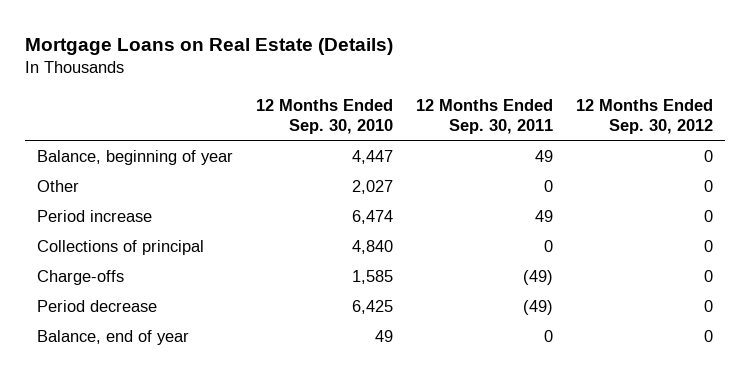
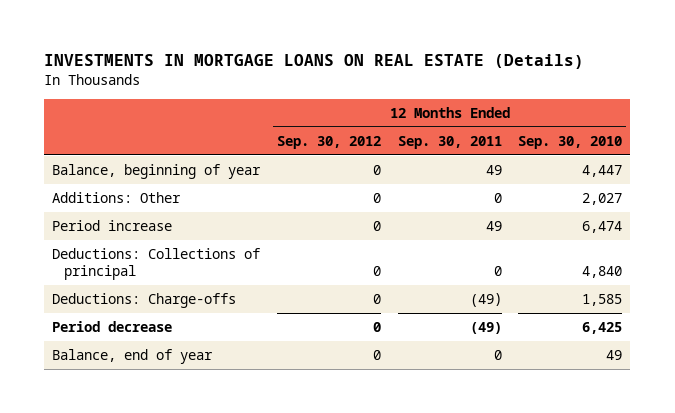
[25,37,394,55] Mortgage Loans on Real Estate (Details) -> [44,53,585,69] INVESTMENTS IN MORTGAGE LOANS ON REAL ESTATE (Details)
[36,179,79,192] Other -> [52,191,182,203] Additions: Other
[36,239,204,255] Collections of principal -> [52,247,261,281] Deductions: Collections of principal
[36,269,124,285] Charge-offs -> [52,292,237,308] Deductions: Charge-offs

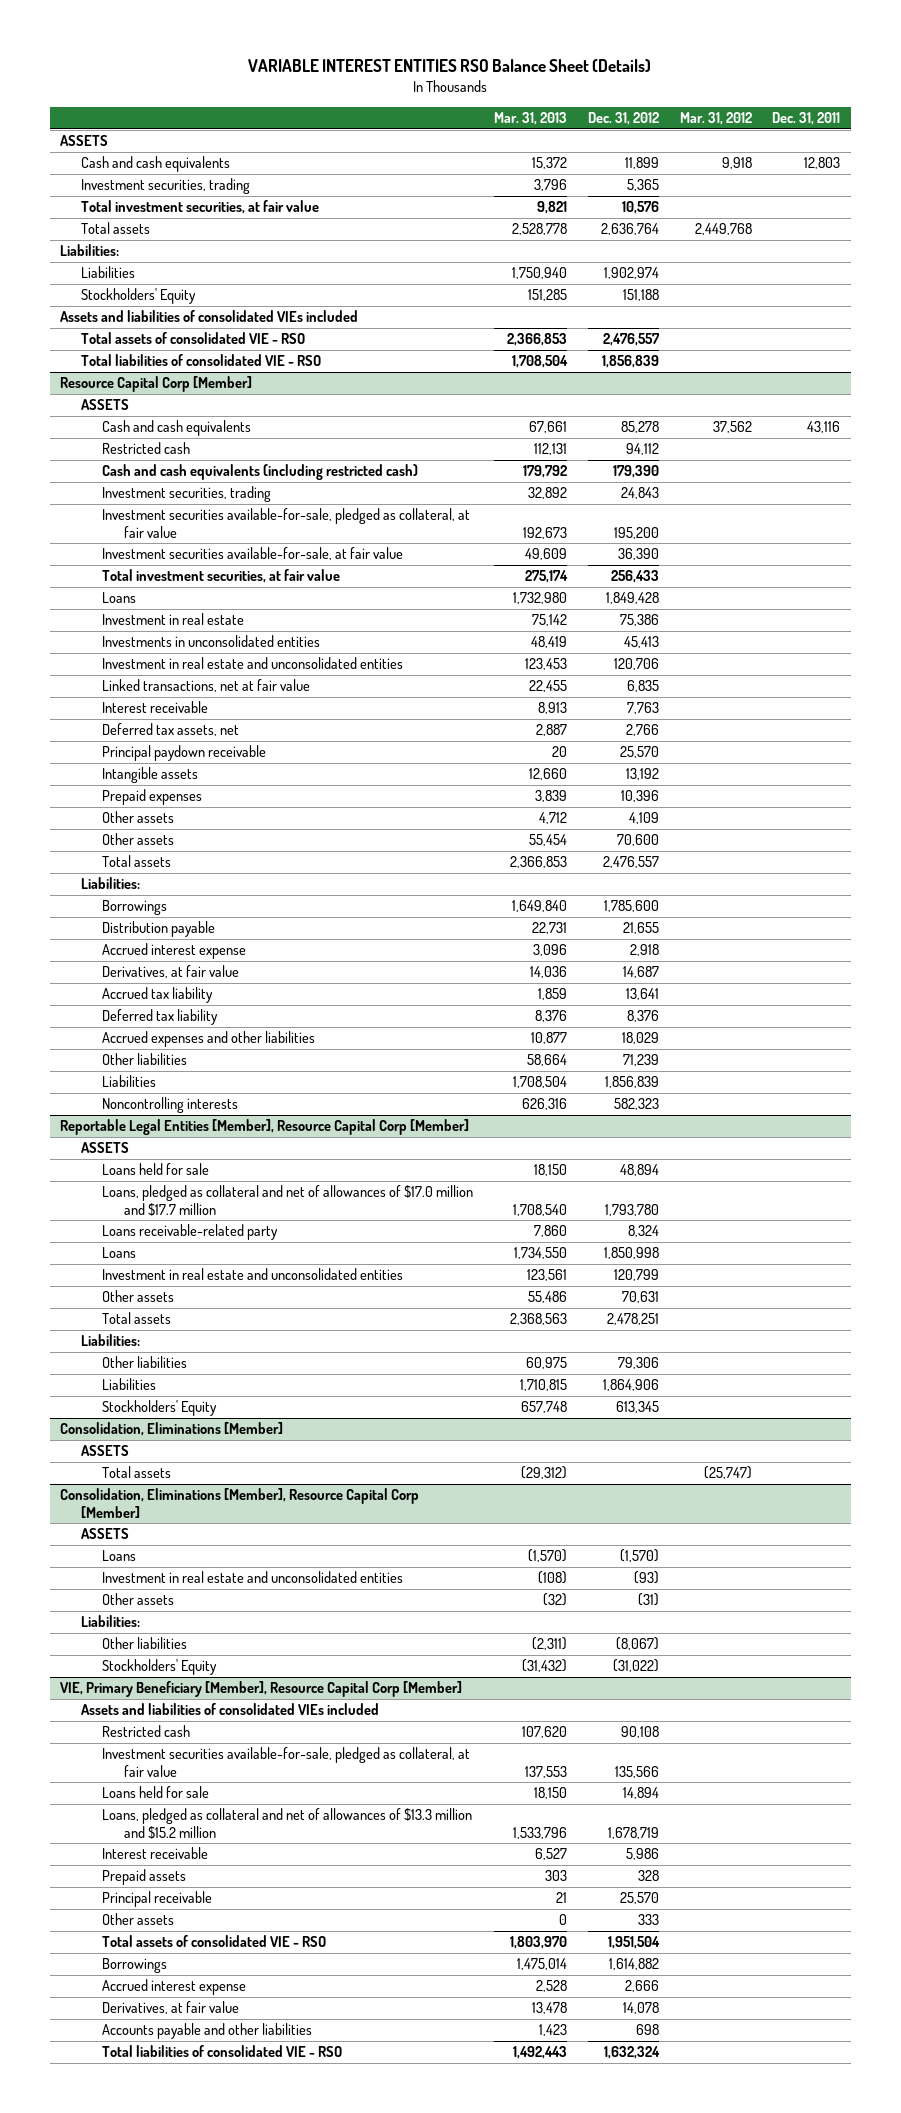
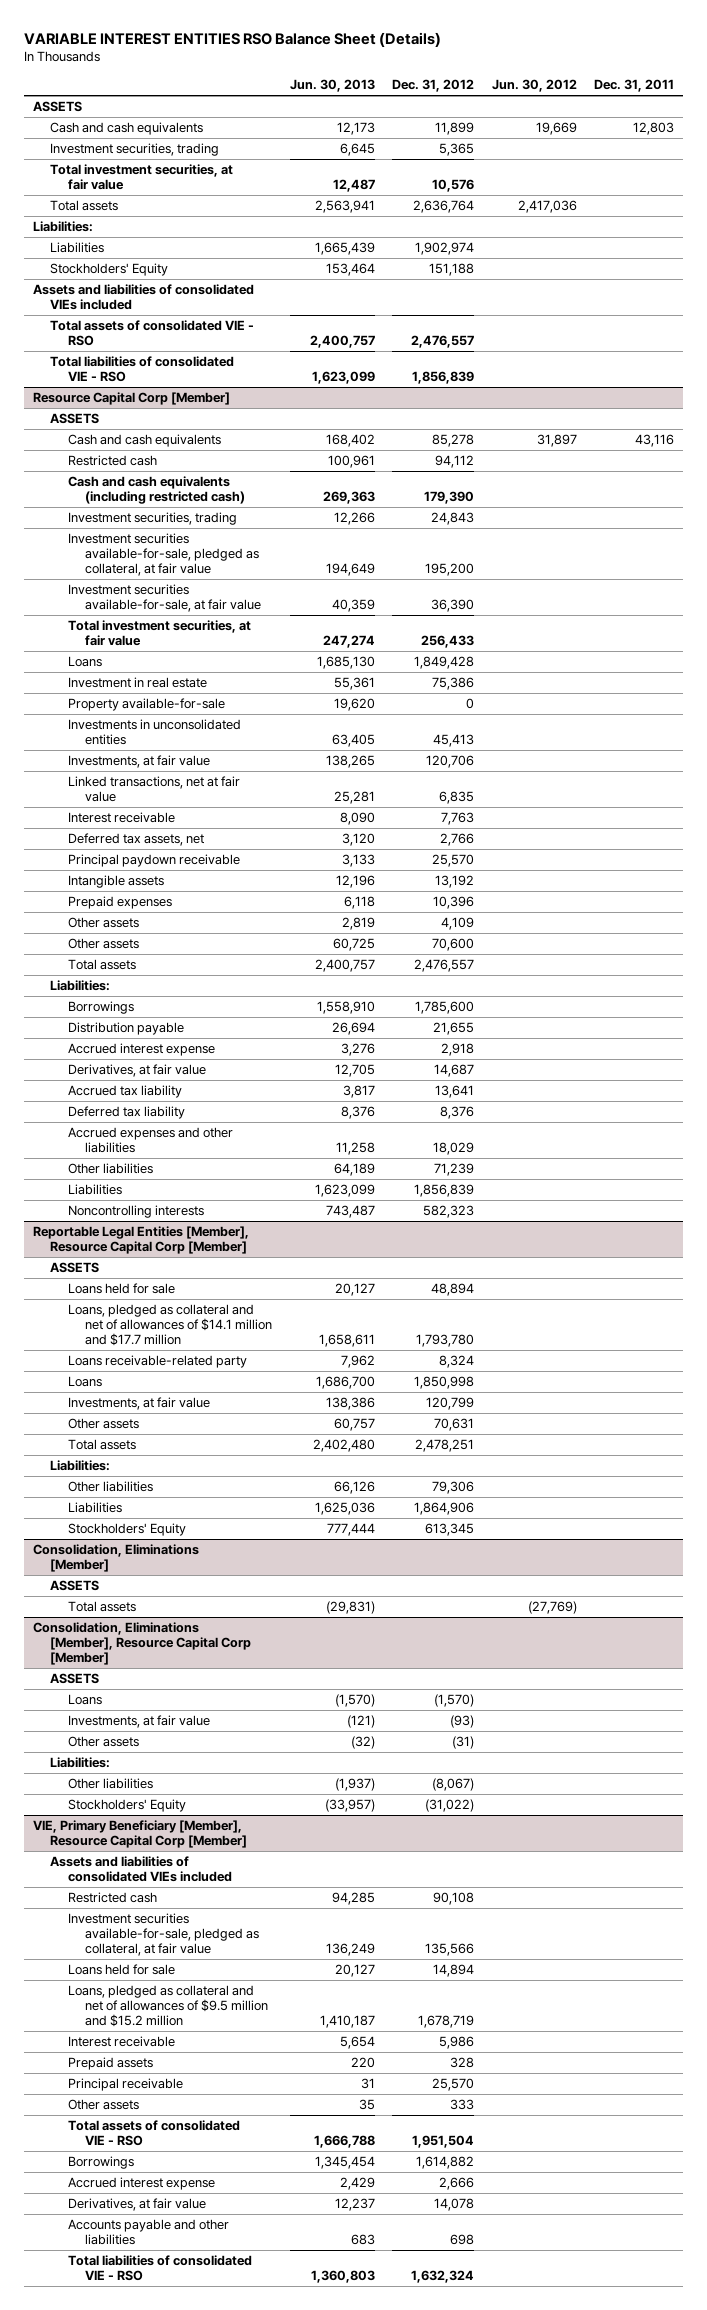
[494,112,568,126] Mar. 31, 2013 -> none
[679,112,752,126] Mar. 31, 2012 -> none
none -> [289,79,375,93] Jun. 30, 2013
none -> [491,79,577,93] Jun. 30, 2012
none -> [67,697,225,711] Property available-for-sale
[102,657,404,670] Investment in real estate and unconsolidated entities -> [67,754,210,768] Investments, at fair value
[102,1185,474,1216] Loans, pledged as collateral and net of allowances of $17.0 million and $17.7 million -> [67,1303,273,1346] Loans, pledged as collateral and net of allowances of $14.1 million and $17.7 million
[102,1268,404,1281] Investment in real estate and unconsolidated entities -> [67,1396,210,1410] Investments, at fair value
[102,1571,404,1584] Investment in real estate and unconsolidated entities -> [67,1714,210,1728] Investments, at fair value
[102,1808,473,1839] Loans, pledged as collateral and net of allowances of $13.3 million and $15.2 million -> [67,1984,269,2027] Loans, pledged as collateral and net of allowances of $9.5 million and $15.2 million

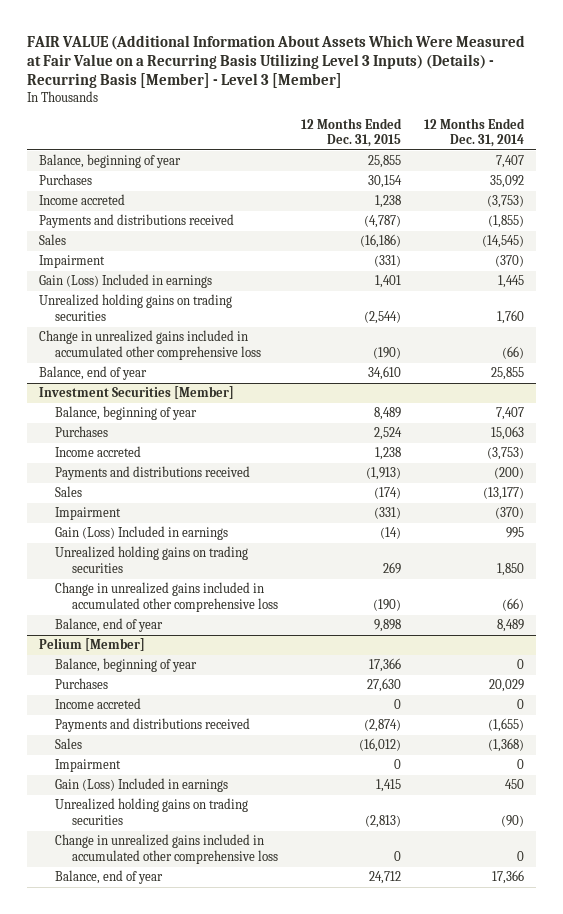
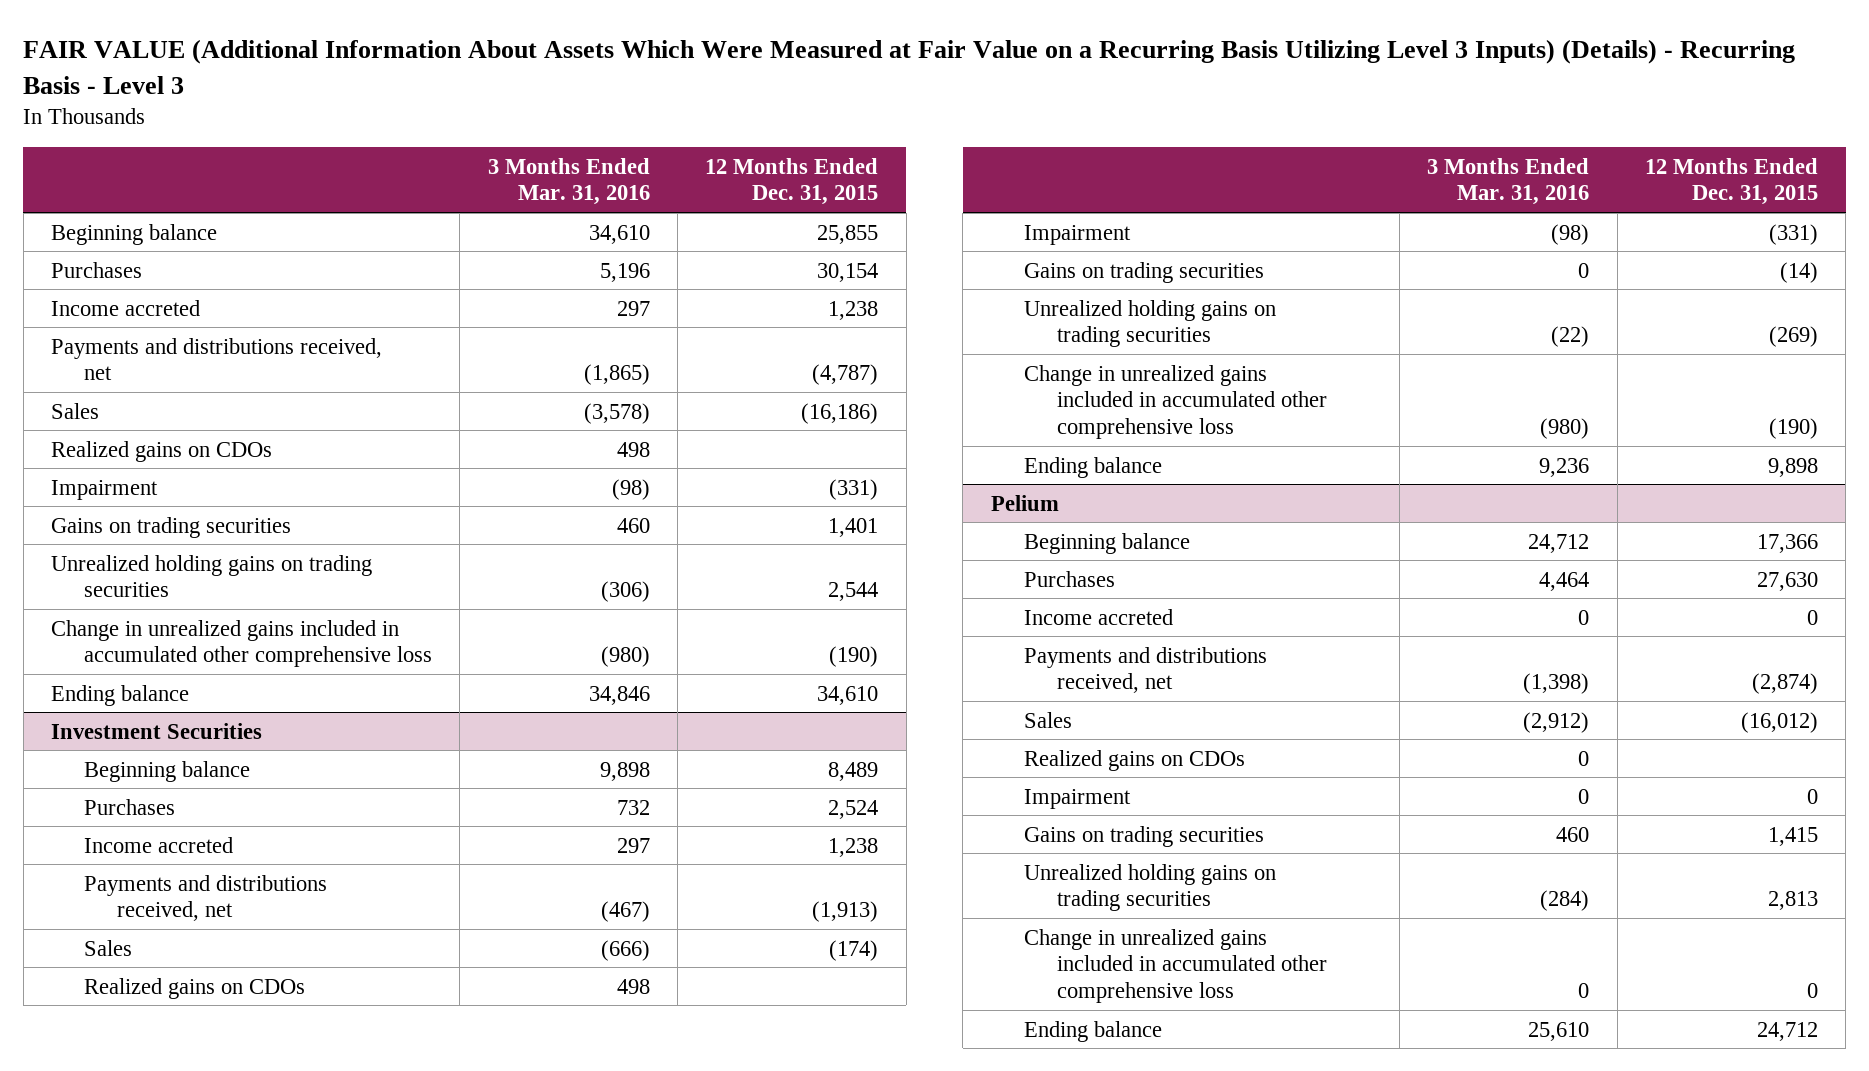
[27,34,526,89] FAIR VALUE (Additional Information About Assets Which Were Measured at Fair Value on a Recurring Basis Utilizing Level 3 Inputs) (Details) - Recurring Basis [Member] - Level 3 [Member] -> [23,39,1796,94] FAIR VALUE (Additional Information About Assets Which Were Measured at Fair Value on a Recurring Basis Utilizing Level 3 Inputs) (Details) - Recurring Basis - Level 3
[424,117,526,147] 12 Months Ended Dec. 31, 2014 -> none
none -> [487,157,650,206] 3 Months Ended Mar. 31, 2016
[38,154,181,169] Balance, beginning of year -> [51,223,218,245] Beginning balance
[38,214,234,229] Payments and distributions received -> [51,337,383,381] Payments and distributions received, net
none -> [51,440,273,462] Realized gains on CDOs
[38,274,212,289] Gain (Loss) Included in earnings -> [51,516,292,538] Gains on trading securities
[364,310,402,324] (2,544) -> [828,582,879,602] 2,544
[38,366,147,381] Balance, end of year -> [51,684,190,706] Ending balance
[38,386,234,400] Investment Securities [Member] -> [51,722,263,739] Investment Securities
[55,406,198,421] Balance, beginning of year -> [83,760,250,782] Beginning balance
[55,466,251,481] Payments and distributions received -> [83,874,327,922] Payments and distributions received, net
none -> [83,977,305,999] Realized gains on CDOs
[55,526,229,541] Gain (Loss) Included in earnings -> none
none -> [1023,261,1264,283] Gains on trading securities
[383,561,402,574] 269 -> [1769,326,1819,348] (269)
[55,618,164,633] Balance, end of year -> [1023,456,1162,478] Ending balance
[38,638,145,652] Pelium [Member] -> [990,494,1059,511] Pelium
[55,658,198,673] Balance, beginning of year -> [1023,532,1190,554] Beginning balance
[55,718,251,733] Payments and distributions received -> [1023,646,1267,694] Payments and distributions received, net
none -> [1023,749,1245,771] Realized gains on CDOs
[55,778,229,793] Gain (Loss) Included in earnings -> [1023,825,1264,847] Gains on trading securities
[365,814,402,828] (2,813) -> [1768,891,1819,911] 2,813
[55,870,164,885] Balance, end of year -> [1023,1020,1162,1042] Ending balance

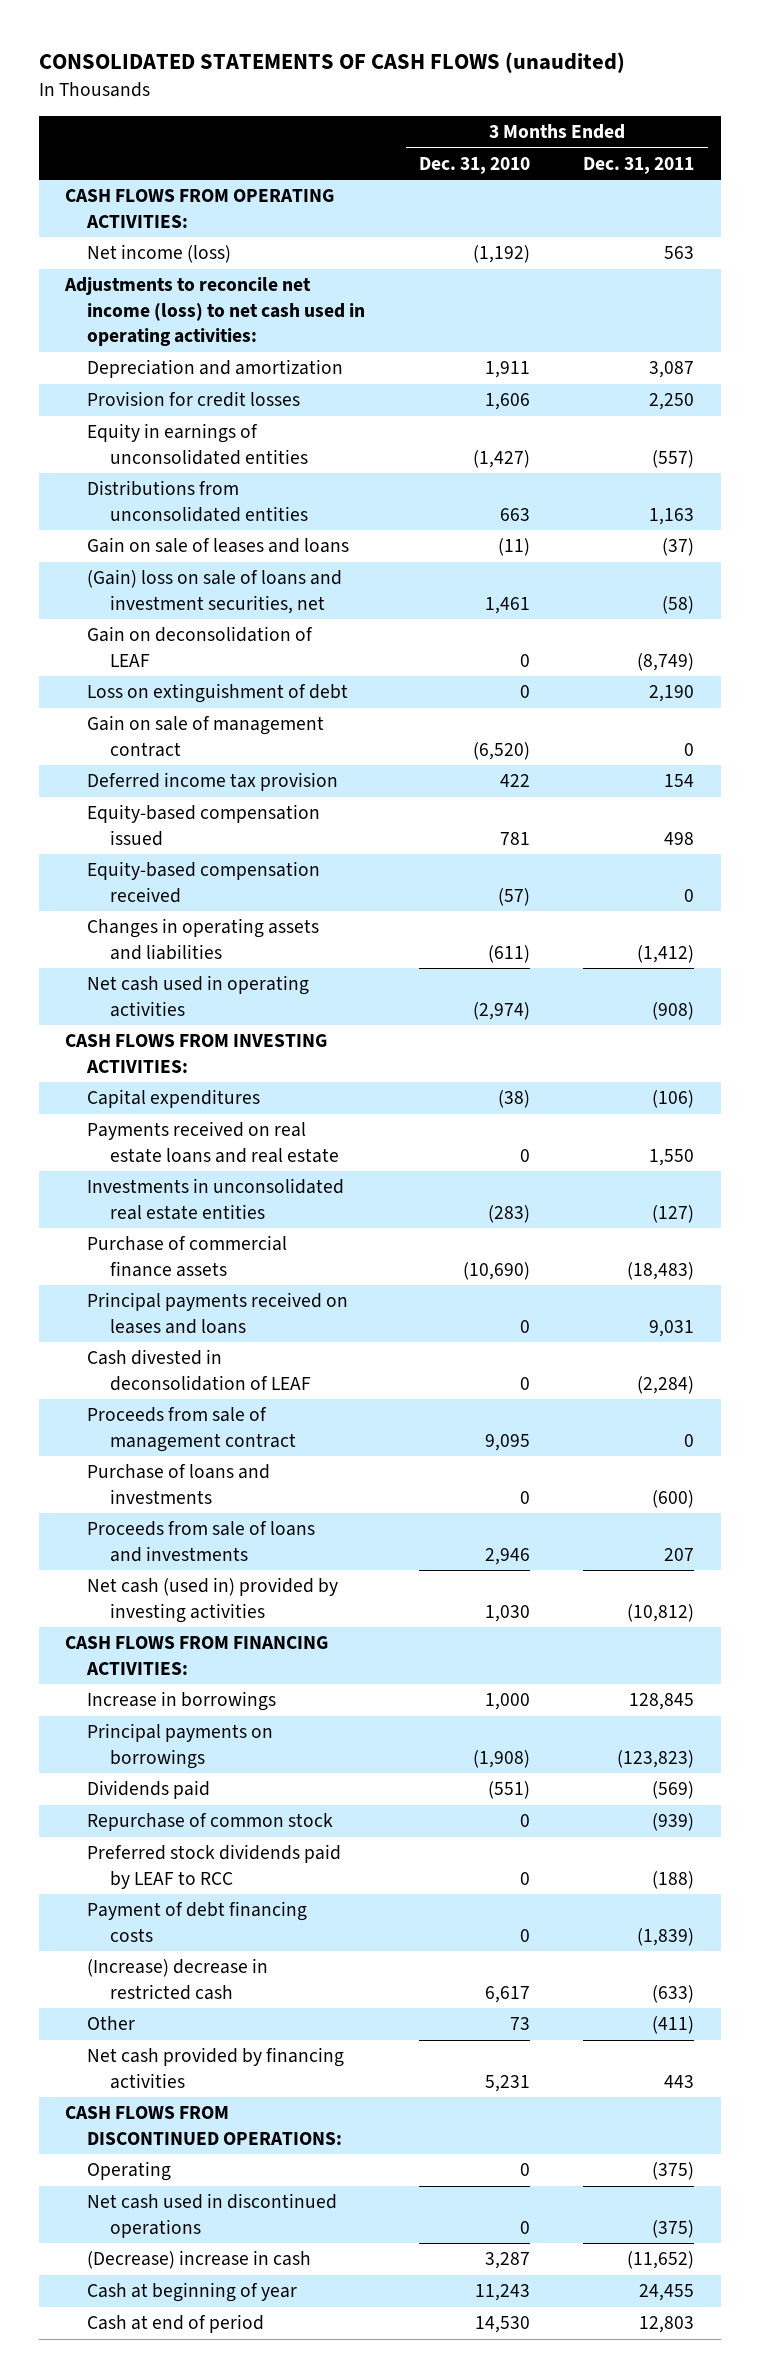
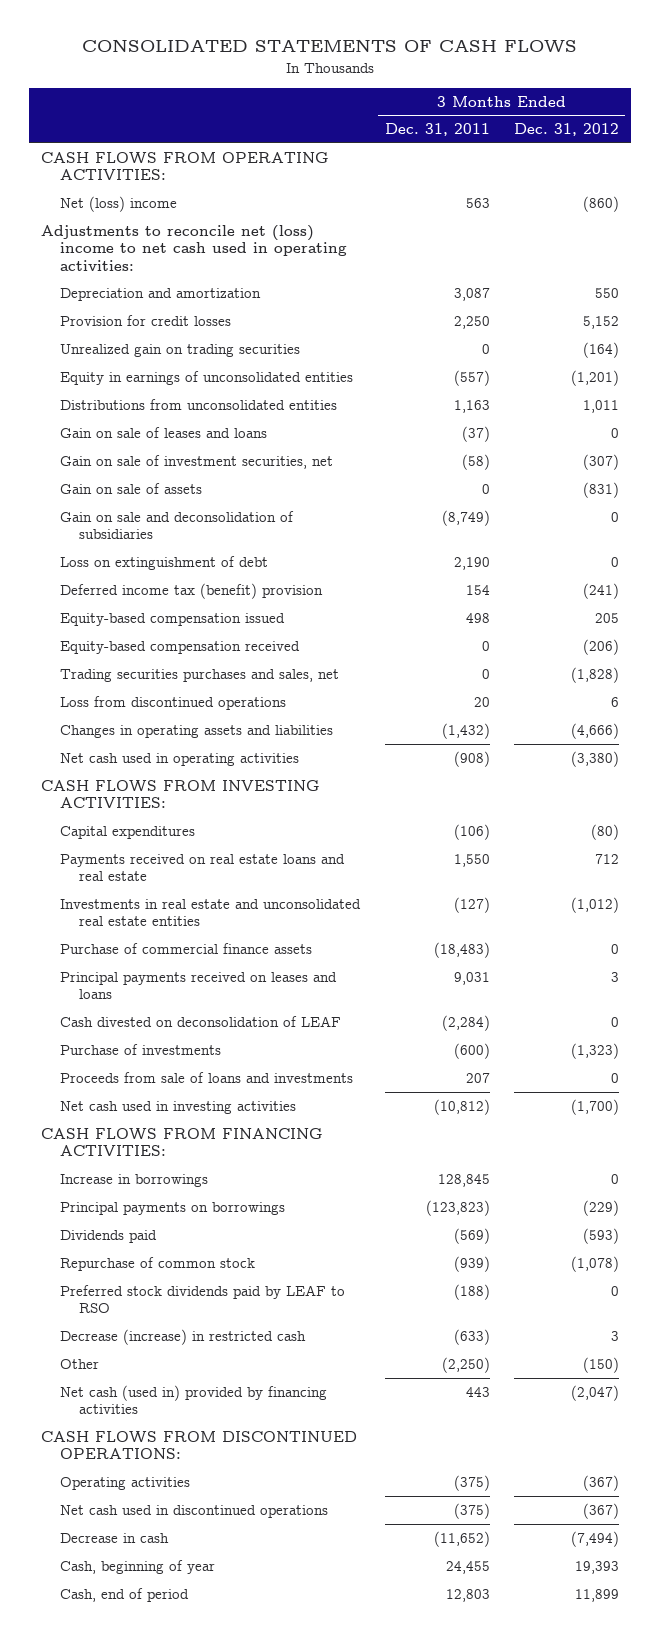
[38,52,625,74] CONSOLIDATED STATEMENTS OF CASH FLOWS (unaudited) -> [82,39,578,53] CONSOLIDATED STATEMENTS OF CASH FLOWS
[418,156,530,174] Dec. 31, 2010 -> none
none -> [514,123,620,137] Dec. 31, 2012
[87,244,232,264] Net income (loss) -> [59,196,177,213] Net (loss) income
[64,277,366,347] Adjustments to reconcile net income (loss) to net cash used in operating activities: -> [41,225,347,271] Adjustments to reconcile net (loss) income to net cash used in operating activities:
none -> [59,344,300,358] Unrealized gain on trading securities
[87,569,343,614] (Gain) loss on sale of loans and investment securities, net -> [59,455,333,470] Gain on sale of investment securities, net
none -> [59,483,202,495] Gain on sale of assets
[87,626,314,667] Gain on deconsolidation of LEAF -> [59,511,294,540] Gain on sale and deconsolidation of subsidiaries
[87,715,325,757] Gain on sale of management contract -> none
[87,772,339,792] Deferred income tax provision -> [59,583,323,600] Deferred income tax (benefit) provision
none -> [59,669,339,683] Trading securities purchases and sales, net
none -> [59,696,286,711] Loss from discontinued operations
[637,944,695,963] (1,412) -> [441,723,490,740] (1,432)
[87,1178,345,1220] Investments in unconsolidated real estate entities -> [59,899,361,927] Investments in real estate and unconsolidated real estate entities
[87,1407,296,1452] Proceeds from sale of management contract -> none
[87,1349,311,1391] Cash divested in deconsolidation of LEAF -> [59,1016,341,1028] Cash divested on deconsolidation of LEAF
[87,1464,271,1504] Purchase of loans and investments -> [59,1044,221,1056] Purchase of investments
[87,1577,339,1623] Net cash (used in) provided by investing activities -> [59,1101,296,1115] Net cash used in investing activities
[87,1901,308,1942] Payment of debt financing costs -> none
[87,1844,342,1889] Preferred stock dividends paid by LEAF to RCC -> [59,1285,345,1314] Preferred stock dividends paid by LEAF to RSO
[87,1958,269,2000] (Increase) decrease in restricted cash -> [59,1329,306,1346] Decrease (increase) in restricted cash
[652,2016,695,2035] (411) -> [441,1357,490,1374] (2,250)
[87,2047,345,2089] Net cash provided by financing activities -> [59,1385,327,1415] Net cash (used in) provided by financing activities
[87,2161,172,2182] Operating -> [59,1477,190,1491] Operating activities
[87,2250,312,2270] (Decrease) increase in cash -> [59,1533,169,1544] Decrease in cash
[87,2282,298,2303] Cash at beginning of year -> [59,1560,215,1575] Cash, beginning of year
[87,2314,265,2334] Cash at end of period -> [59,1588,189,1603] Cash, end of period

